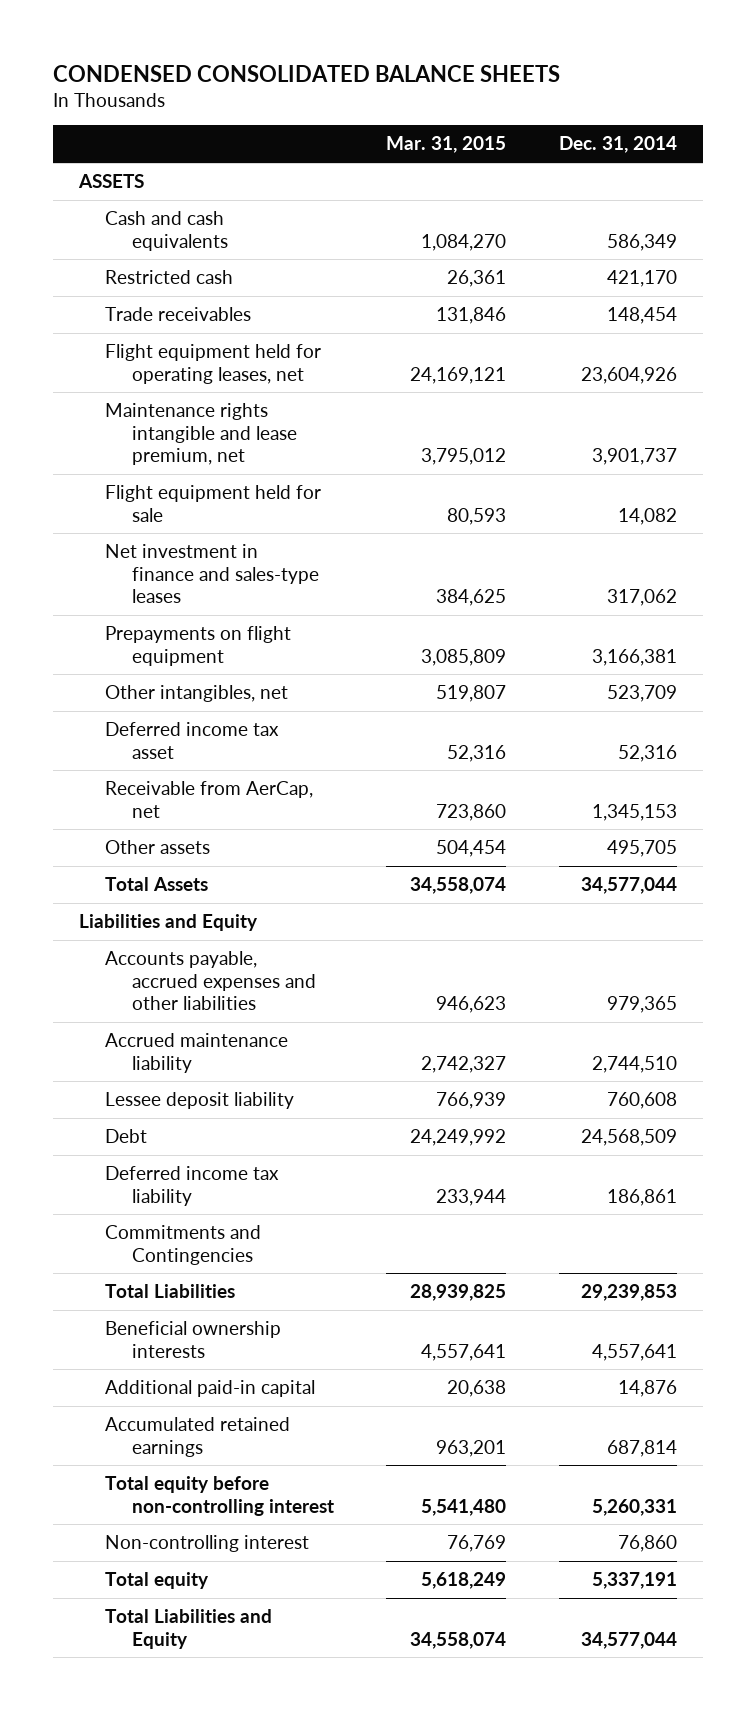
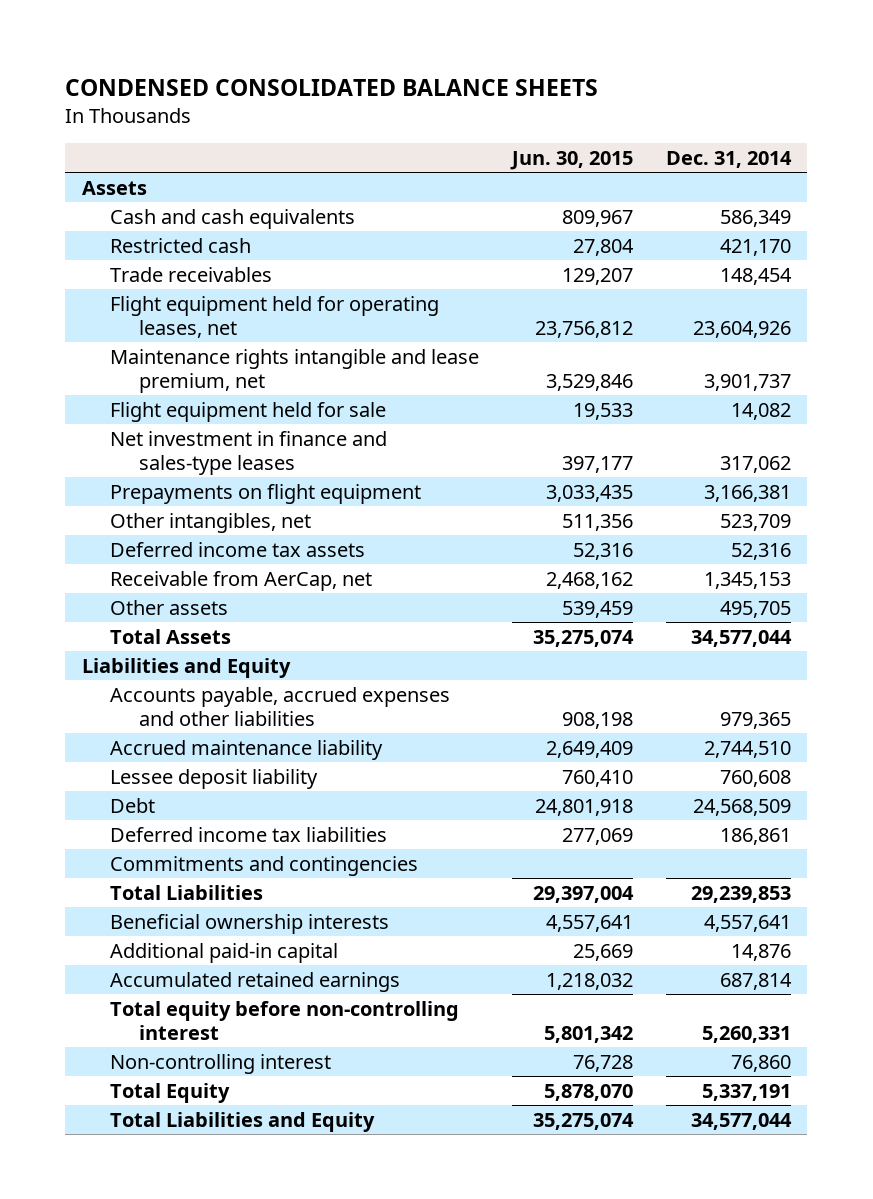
[386,136,507,154] Mar. 31, 2015 -> none
none -> [510,150,634,170] Jun. 30, 2015
[77,173,144,188] ASSETS -> [81,180,147,195] Assets
[105,721,280,759] Deferred income tax asset -> [110,541,366,557] Deferred income tax assets
[105,1165,280,1206] Deferred income tax liability -> [110,826,388,842] Deferred income tax liabilities
[105,1224,262,1265] Commitments and Contingencies -> [110,855,419,876] Commitments and contingencies
[105,1571,210,1589] Total equity -> [110,1082,231,1103] Total Equity

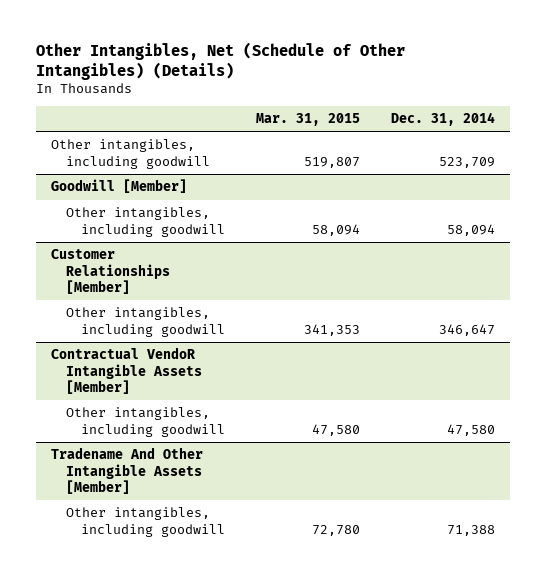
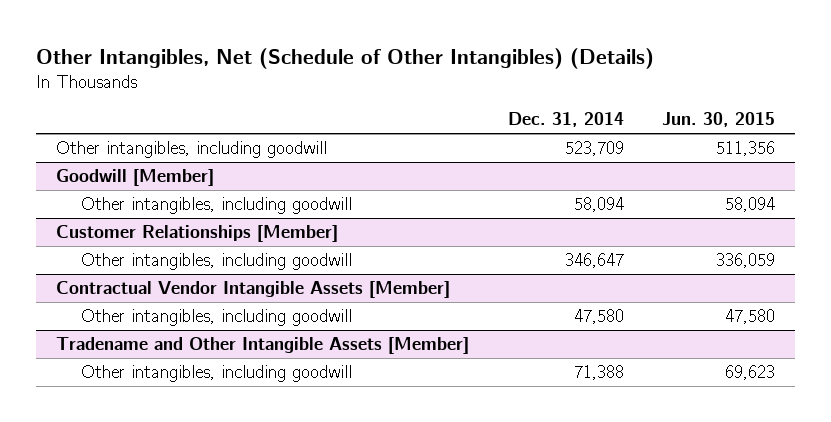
[256,113,361,127] Mar. 31, 2015 -> none
none -> [662,112,776,128] Jun. 30, 2015
[50,347,203,394] Contractual VendoR Intangible Assets [Member] -> [55,281,450,299] Contractual Vendor Intangible Assets [Member]
[50,447,203,494] Tradename And Other Intangible Assets [Member] -> [55,337,469,355] Tradename and Other Intangible Assets [Member]

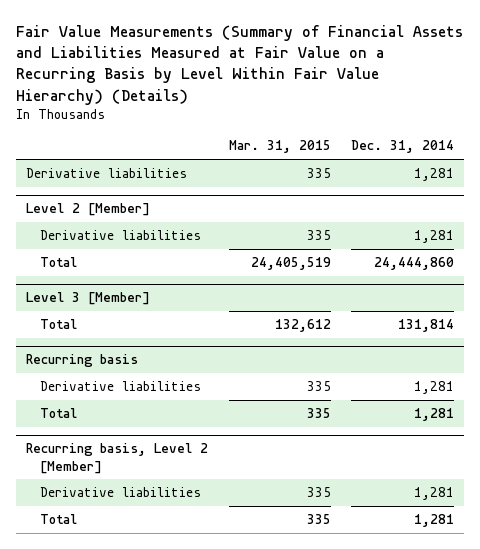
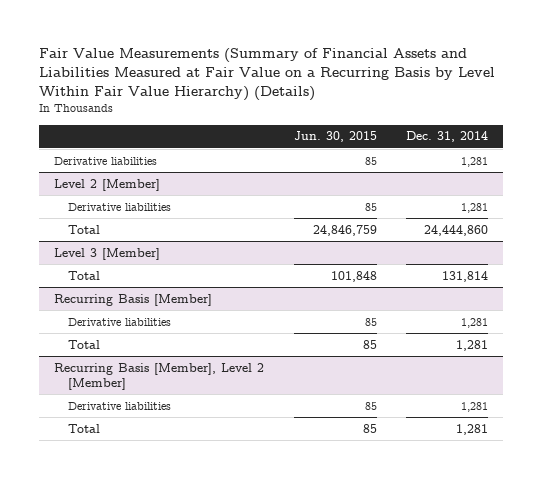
[228,140,331,154] Mar. 31, 2015 -> none
none -> [293,131,377,143] Jun. 30, 2015
[26,354,139,368] Recurring basis -> [53,293,212,306] Recurring Basis [Member]
[26,443,209,474] Recurring basis, Level 2 [Member] -> [53,362,264,390] Recurring Basis [Member], Level 2 [Member]

